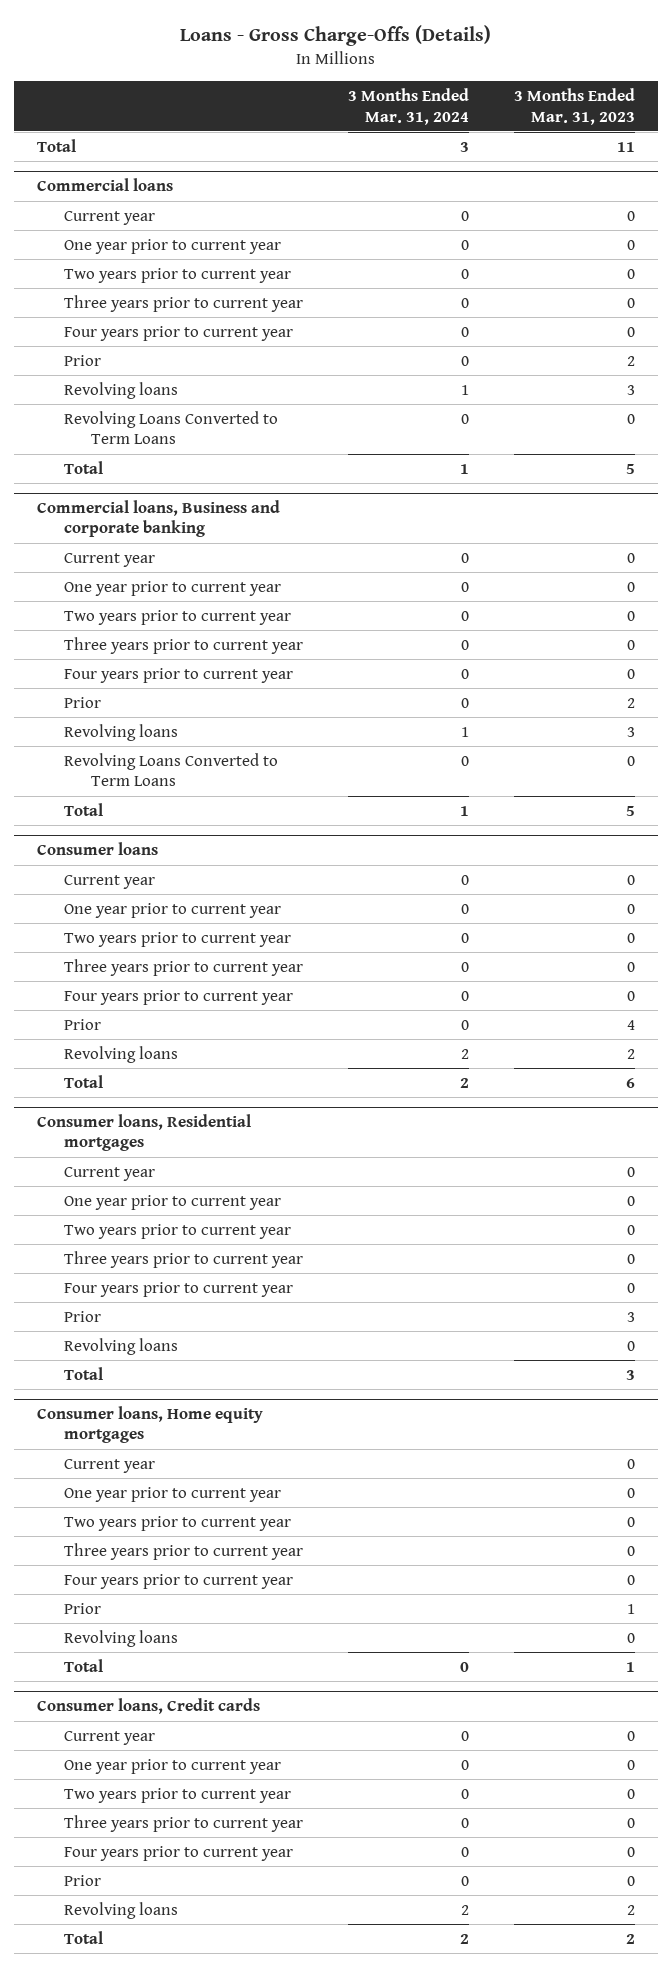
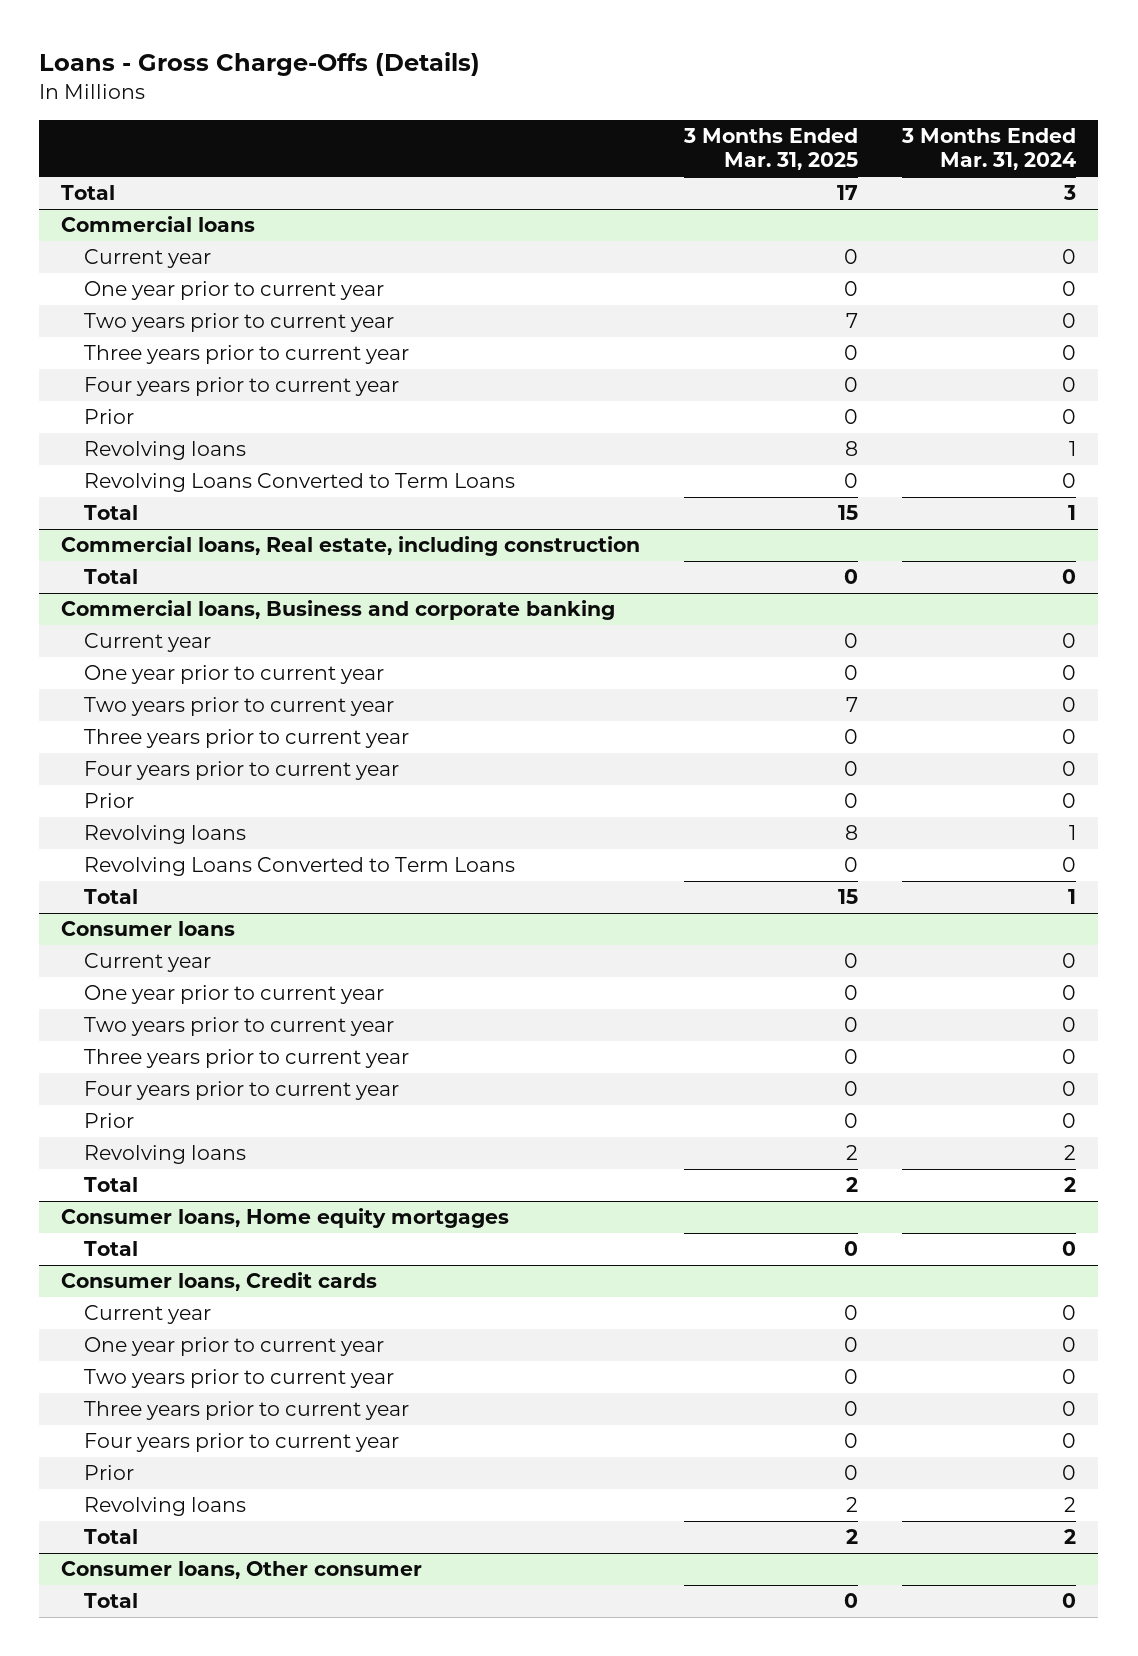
[514,88,636,125] 3 Months Ended Mar. 31, 2023 -> none
none -> [683,128,859,171] 3 Months Ended Mar. 31, 2025
none -> [61,536,641,557] Commercial loans, Real estate, including construction
none -> [83,569,138,585] Total
[36,1114,251,1152] Consumer loans, Residential mortgages -> none
[63,1167,155,1182] Current year -> none
[63,1195,281,1211] One year prior to current year -> none
[63,1224,291,1240] Two years prior to current year -> none
[63,1251,303,1269] Three years prior to current year -> none
[63,1282,293,1298] Four years prior to current year -> none
[63,1311,101,1323] Prior -> none
[63,1338,178,1356] Revolving loans -> none
[63,1367,103,1381] Total -> none
[63,1459,155,1474] Current year -> none
[63,1487,281,1503] One year prior to current year -> none
[63,1516,291,1532] Two years prior to current year -> none
[63,1543,303,1561] Three years prior to current year -> none
[63,1574,293,1590] Four years prior to current year -> none
[63,1603,101,1615] Prior -> none
[63,1630,178,1648] Revolving loans -> none
none -> [61,1561,423,1580] Consumer loans, Other consumer
none -> [83,1593,138,1609] Total

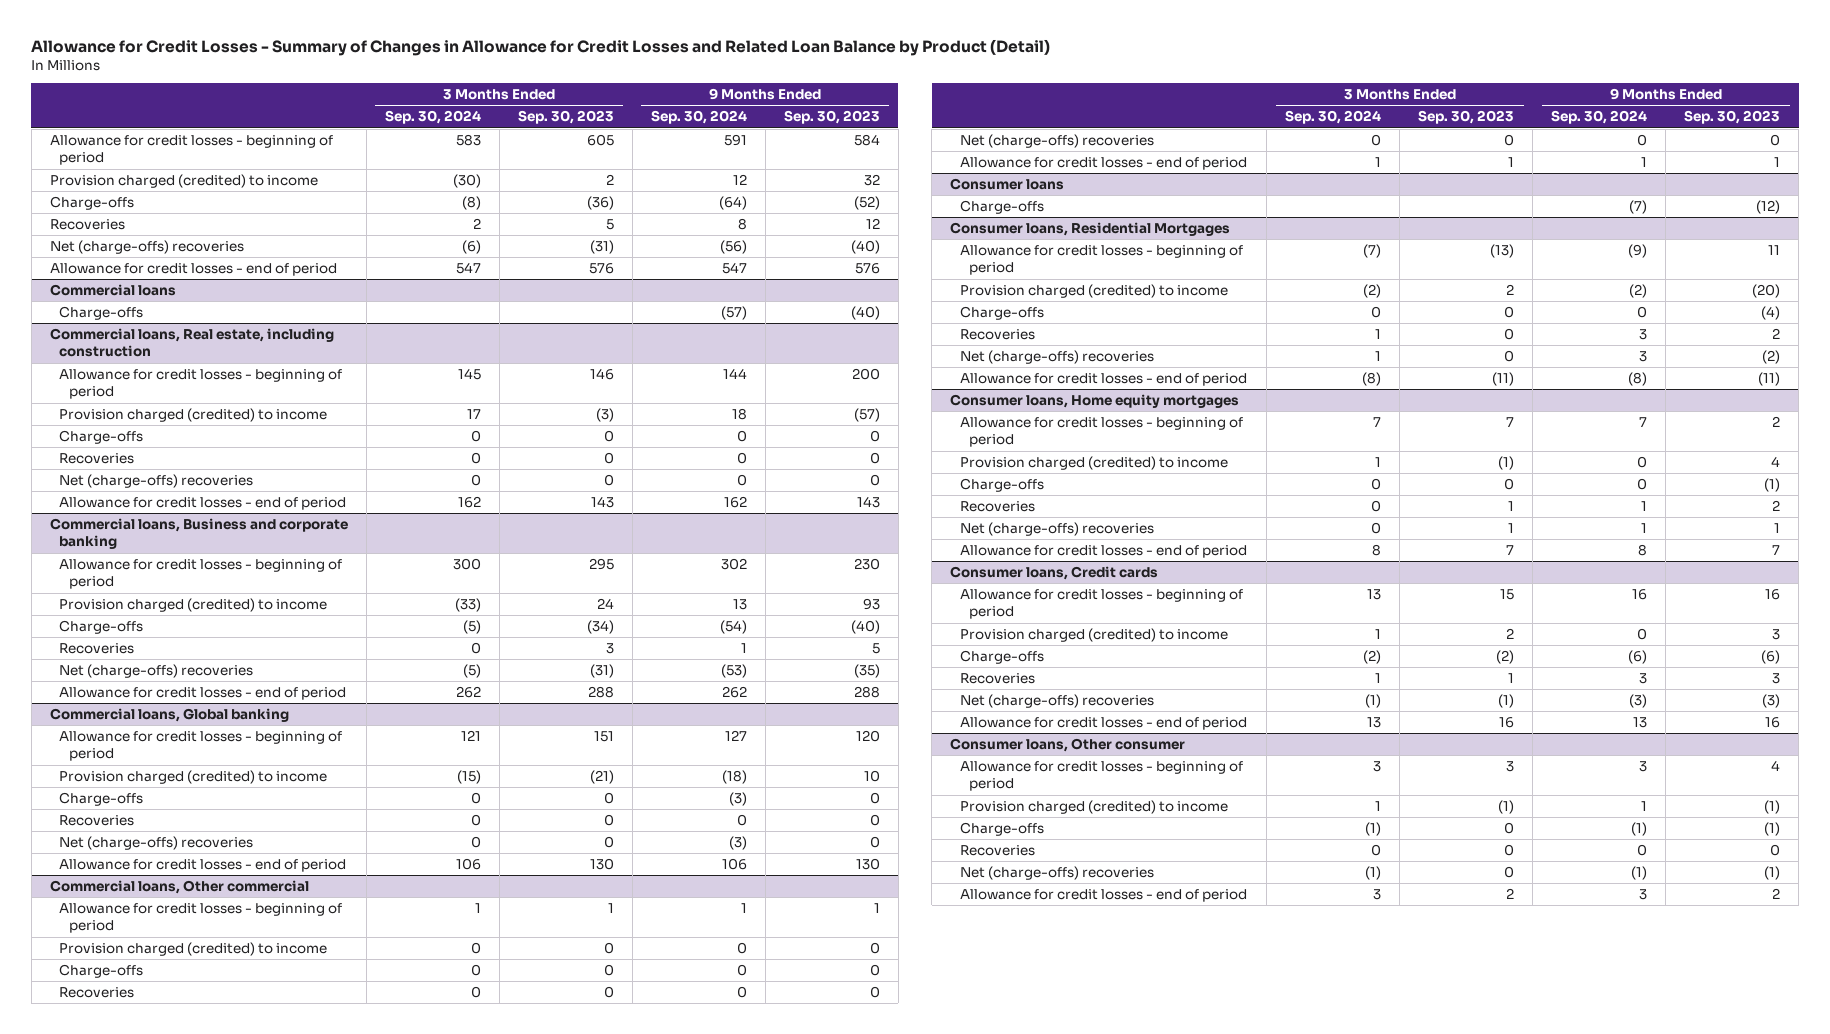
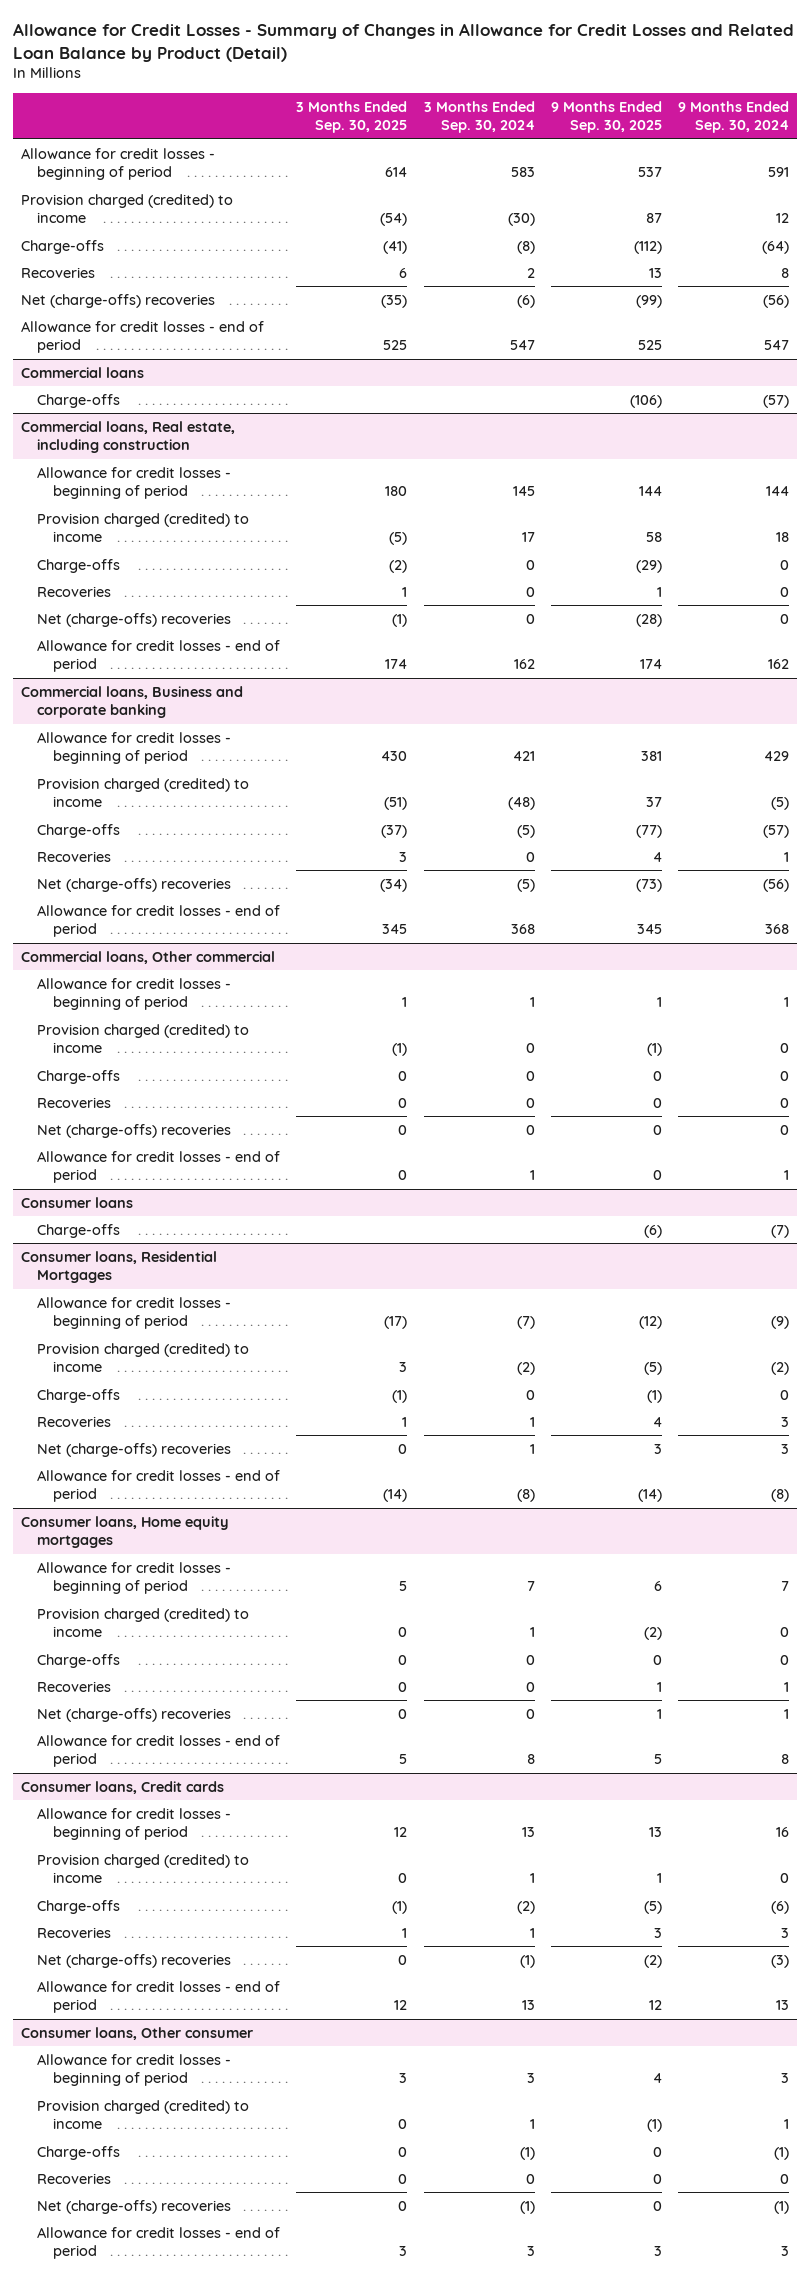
[517,110,614,125] Sep. 30, 2023 -> none
[783,110,880,125] Sep. 30, 2023 -> none
none -> [296,101,408,134] 3 Months Ended Sep. 30, 2025
none -> [550,101,662,134] 9 Months Ended Sep. 30, 2025
[452,558,481,571] 300 -> [512,751,535,762] 421
[720,558,747,571] 302 -> [764,751,790,762] 429
[454,598,481,613] (33) -> [507,797,535,811] (48)
[732,599,747,611] 13 -> [771,797,790,811] (5)
[719,620,747,635] (54) -> [763,824,790,838] (57)
[49,708,289,723] Commercial loans, Global banking -> none
[59,731,343,762] Allowance for credit losses - beginning of period -> none
[59,770,328,785] Provision charged (credited) to income -> none
[59,792,144,807] Charge-offs -> none
[59,815,135,827] Recoveries -> none
[59,836,254,851] Net (charge-offs) recoveries -> none
[59,859,347,873] Allowance for credit losses - end of period -> none
[720,664,747,679] (53) -> [763,878,790,892] (56)
[455,686,481,699] 262 -> [510,924,535,935] 368
[721,686,747,699] 262 -> [765,924,790,935] 368

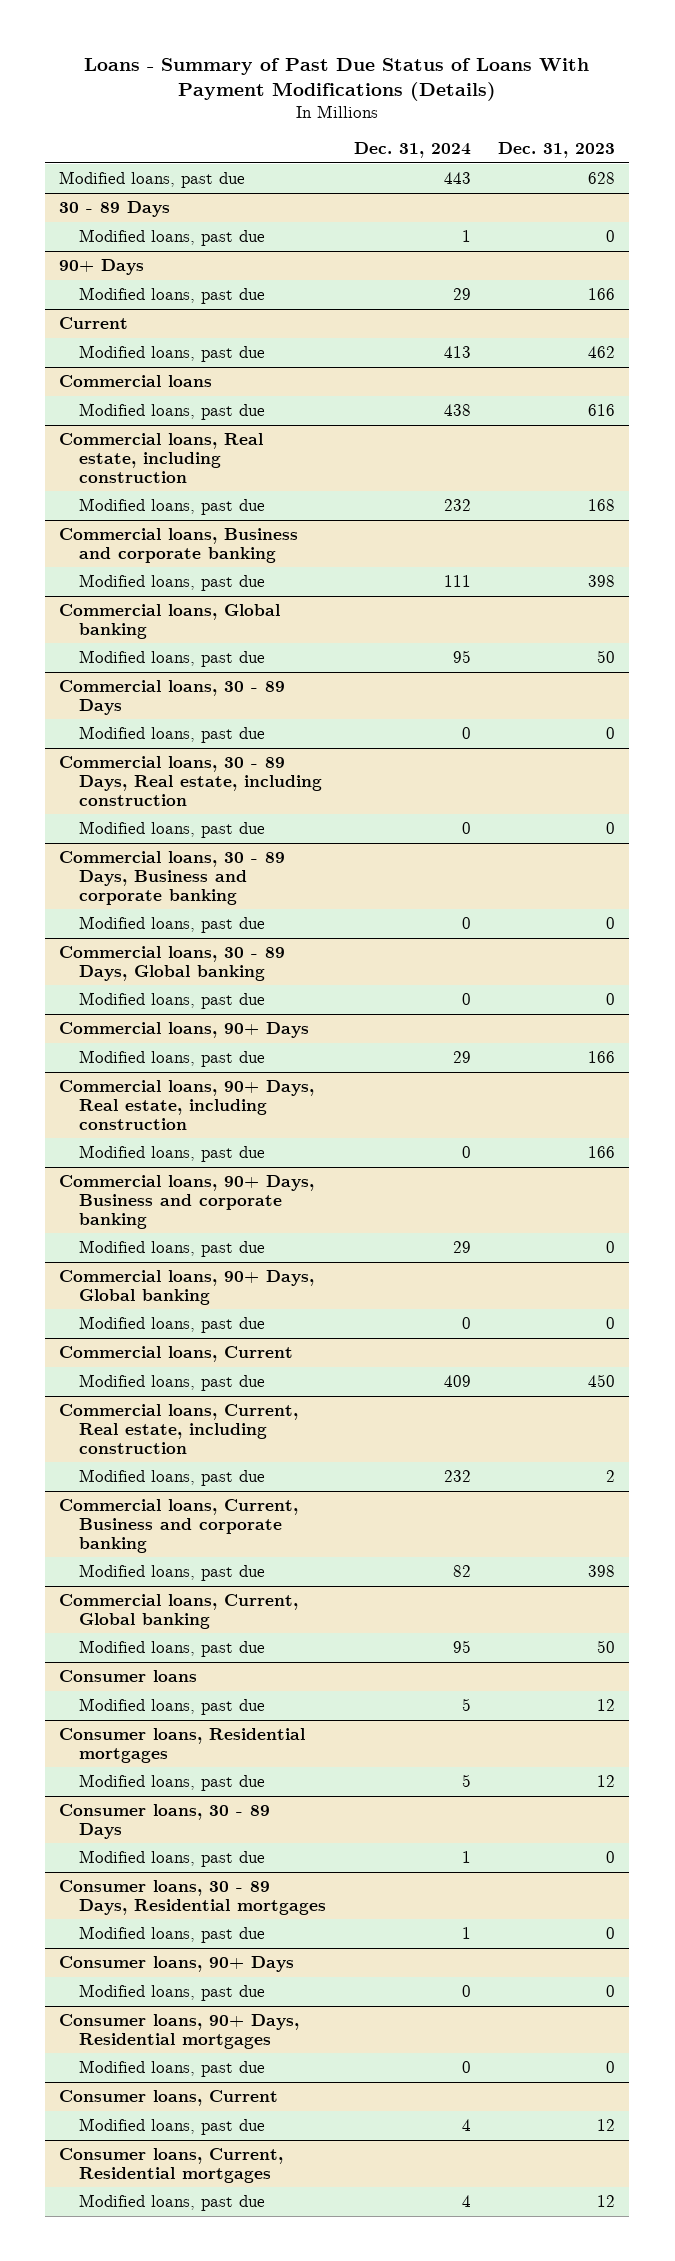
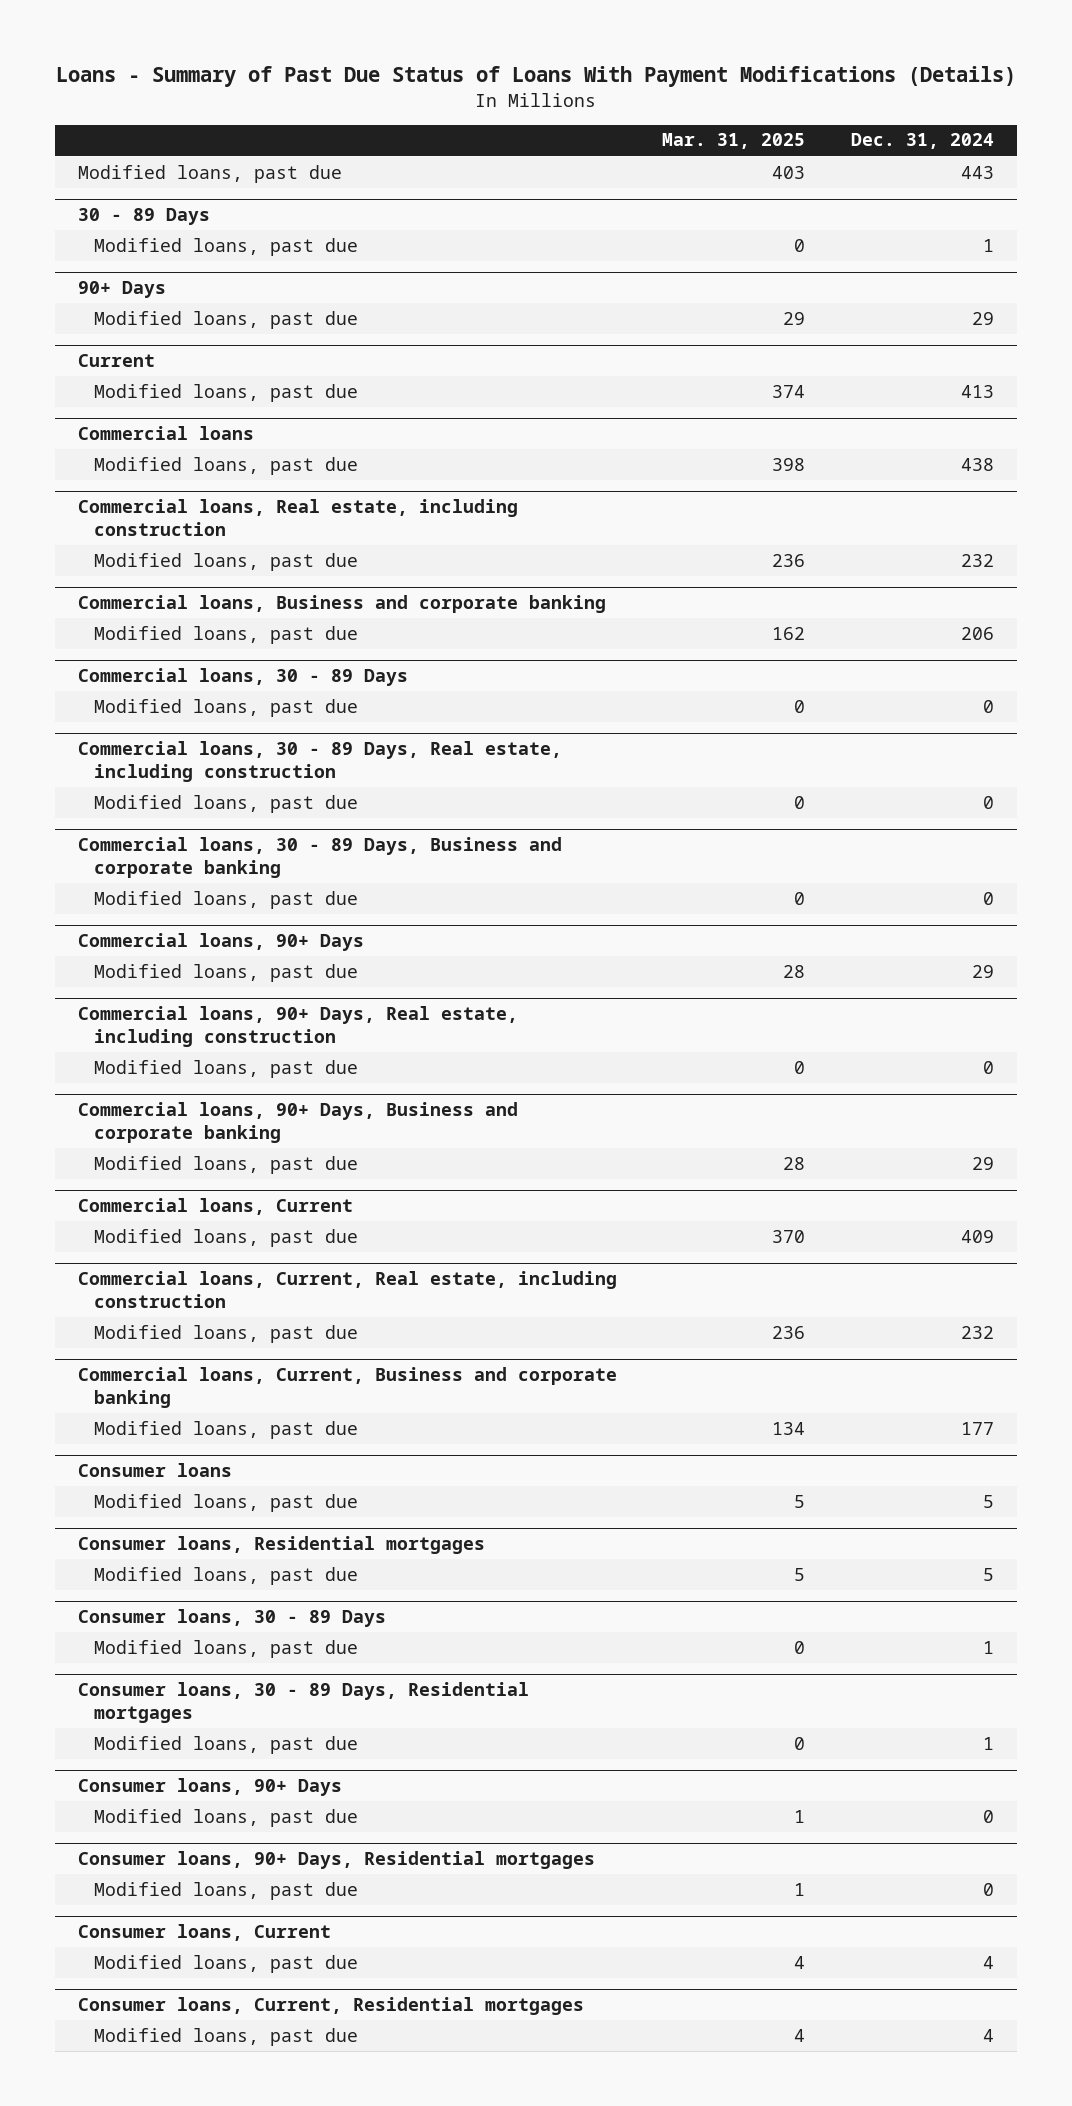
[498,142,616,159] Dec. 31, 2023 -> none
none -> [662,133,806,150] Mar. 31, 2025
[59,603,281,639] Commercial loans, Global banking -> none
[78,649,265,667] Modified loans, past due -> none
[443,574,471,587] 111 -> [961,626,995,640] 206
[59,945,286,981] Commercial loans, 30 - 89 Days, Global banking -> none
[78,991,265,1009] Modified loans, past due -> none
[59,1269,315,1305] Commercial loans, 90+ Days, Global banking -> none
[78,1315,265,1333] Modified loans, past due -> none
[59,1593,299,1629] Commercial loans, Current, Global banking -> none
[78,1639,265,1657] Modified loans, past due -> none
[452,1564,471,1577] 82 -> [961,1421,995,1435] 177

